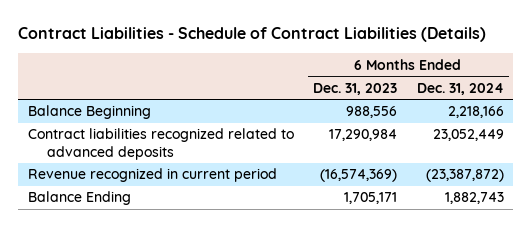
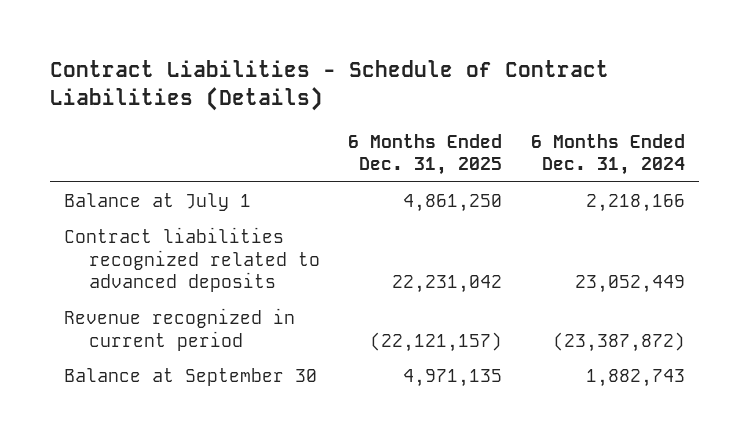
[313,82,398,95] Dec. 31, 2023 -> none
none -> [348,133,503,176] 6 Months Ended Dec. 31, 2025
[27,105,151,120] Balance Beginning -> [63,193,251,212] Balance at July 1
[27,191,131,206] Balance Ending -> [63,368,317,387] Balance at September 30

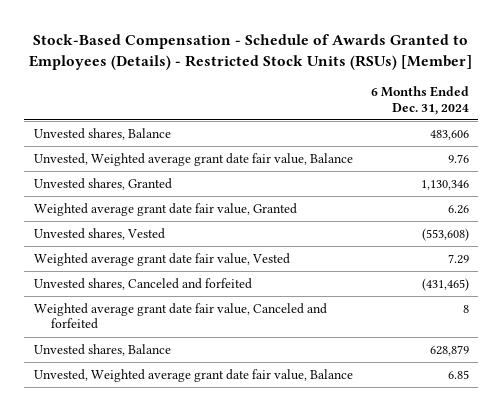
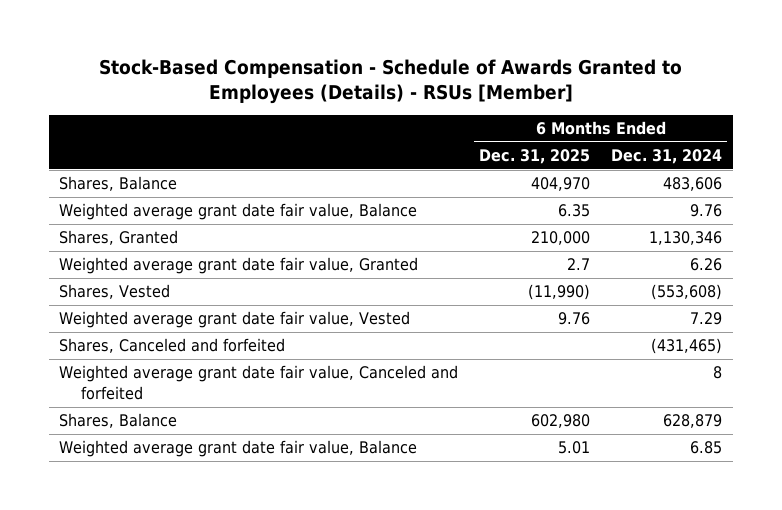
[29,34,473,70] Stock-Based Compensation - Schedule of Awards Granted to Employees (Details) - Restricted Stock Units (RSUs) [Member] -> [98,58,682,104] Stock-Based Compensation - Schedule of Awards Granted to Employees (Details) - RSUs [Member]
none -> [479,149,591,165] Dec. 31, 2025
[33,127,171,140] Unvested shares, Balance -> [59,176,178,192] Shares, Balance
[33,152,353,166] Unvested, Weighted average grant date fair value, Balance -> [59,203,418,221] Weighted average grant date fair value, Balance
[33,177,172,190] Unvested shares, Granted -> [59,230,179,246] Shares, Granted
[33,227,165,240] Unvested shares, Vested -> [59,284,171,300] Shares, Vested
[33,277,252,290] Unvested shares, Canceled and forfeited -> [59,338,286,354] Shares, Canceled and forfeited
[33,343,171,356] Unvested shares, Balance -> [59,413,178,429] Shares, Balance
[33,368,353,382] Unvested, Weighted average grant date fair value, Balance -> [59,440,418,458] Weighted average grant date fair value, Balance

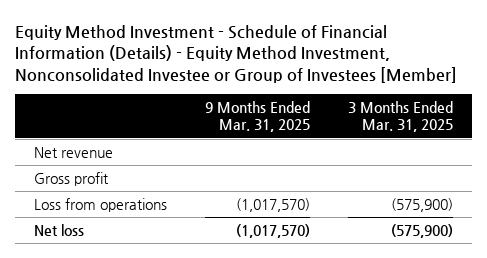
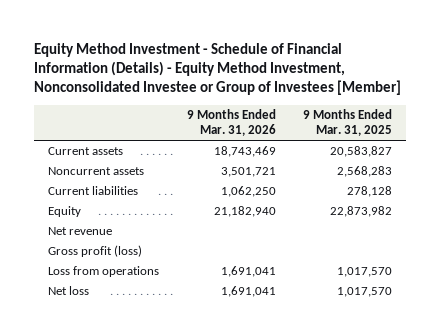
[347,100,453,133] 3 Months Ended Mar. 31, 2025 -> none
none -> [186,109,276,136] 9 Months Ended Mar. 31, 2026
none -> [48,147,124,156] Current assets
none -> [48,167,145,176] Noncurrent assets
none -> [48,186,139,196] Current liabilities
none -> [48,206,82,218] Equity
[34,171,110,186] Gross profit -> [48,245,143,258] Gross profit (loss)
[235,197,310,212] (1,017,570) -> [337,267,393,278] 1,017,570
[235,223,310,238] (1,017,570) -> [337,287,393,298] 1,017,570

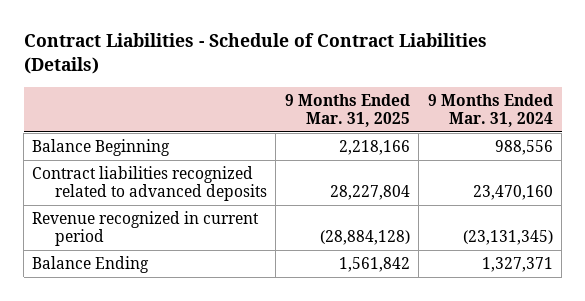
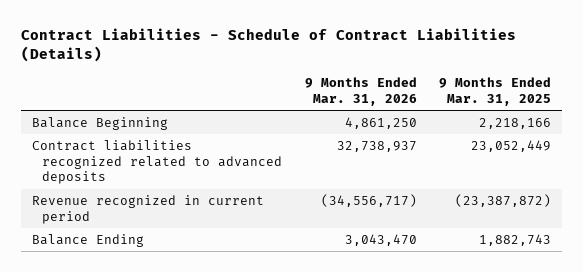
[427,93,553,127] 9 Months Ended Mar. 31, 2024 -> none
none -> [304,77,417,106] 9 Months Ended Mar. 31, 2026
[329,185,410,201] 28,227,804 -> [470,139,551,152] 23,052,449
[319,230,410,246] (28,884,128) -> [454,193,551,207] (23,387,872)
[338,256,410,272] 1,561,842 -> [478,233,551,246] 1,882,743

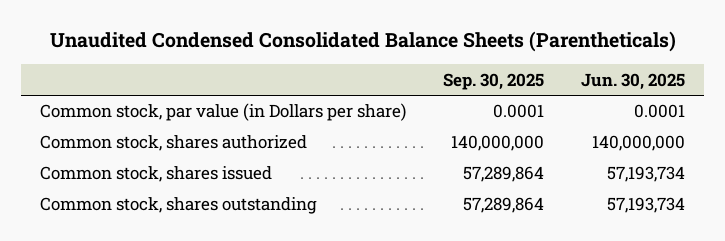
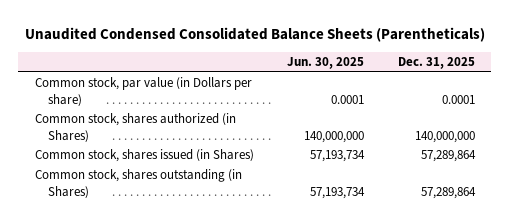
[443,72,545,90] Sep. 30, 2025 -> none
none -> [397,56,475,69] Dec. 31, 2025
[39,135,307,152] Common stock, shares authorized -> [34,113,236,142] Common stock, shares authorized (in Shares)
[39,166,272,183] Common stock, shares issued -> [34,149,254,163] Common stock, shares issued (in Shares)
[39,197,317,215] Common stock, shares outstanding -> [34,169,242,198] Common stock, shares outstanding (in Shares)

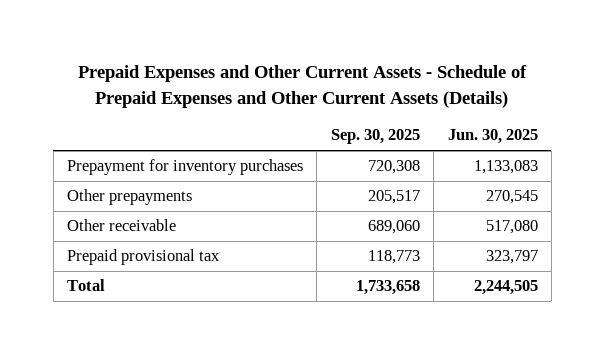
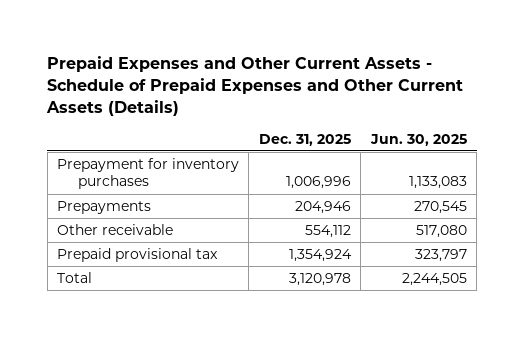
[330,129,420,145] Sep. 30, 2025 -> none
none -> [258,133,351,146] Dec. 31, 2025
[67,189,193,206] Other prepayments -> [56,200,151,214] Prepayments

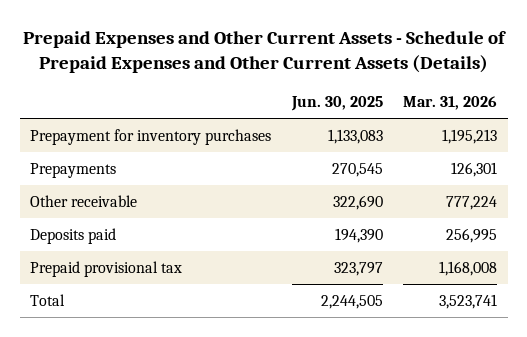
[258,133,351,146] Dec. 31, 2025 -> none
none -> [403,96,498,111] Mar. 31, 2026
[415,224,467,238] 517,080 -> [332,195,383,211] 322,690
none -> [29,228,116,245] Deposits paid

